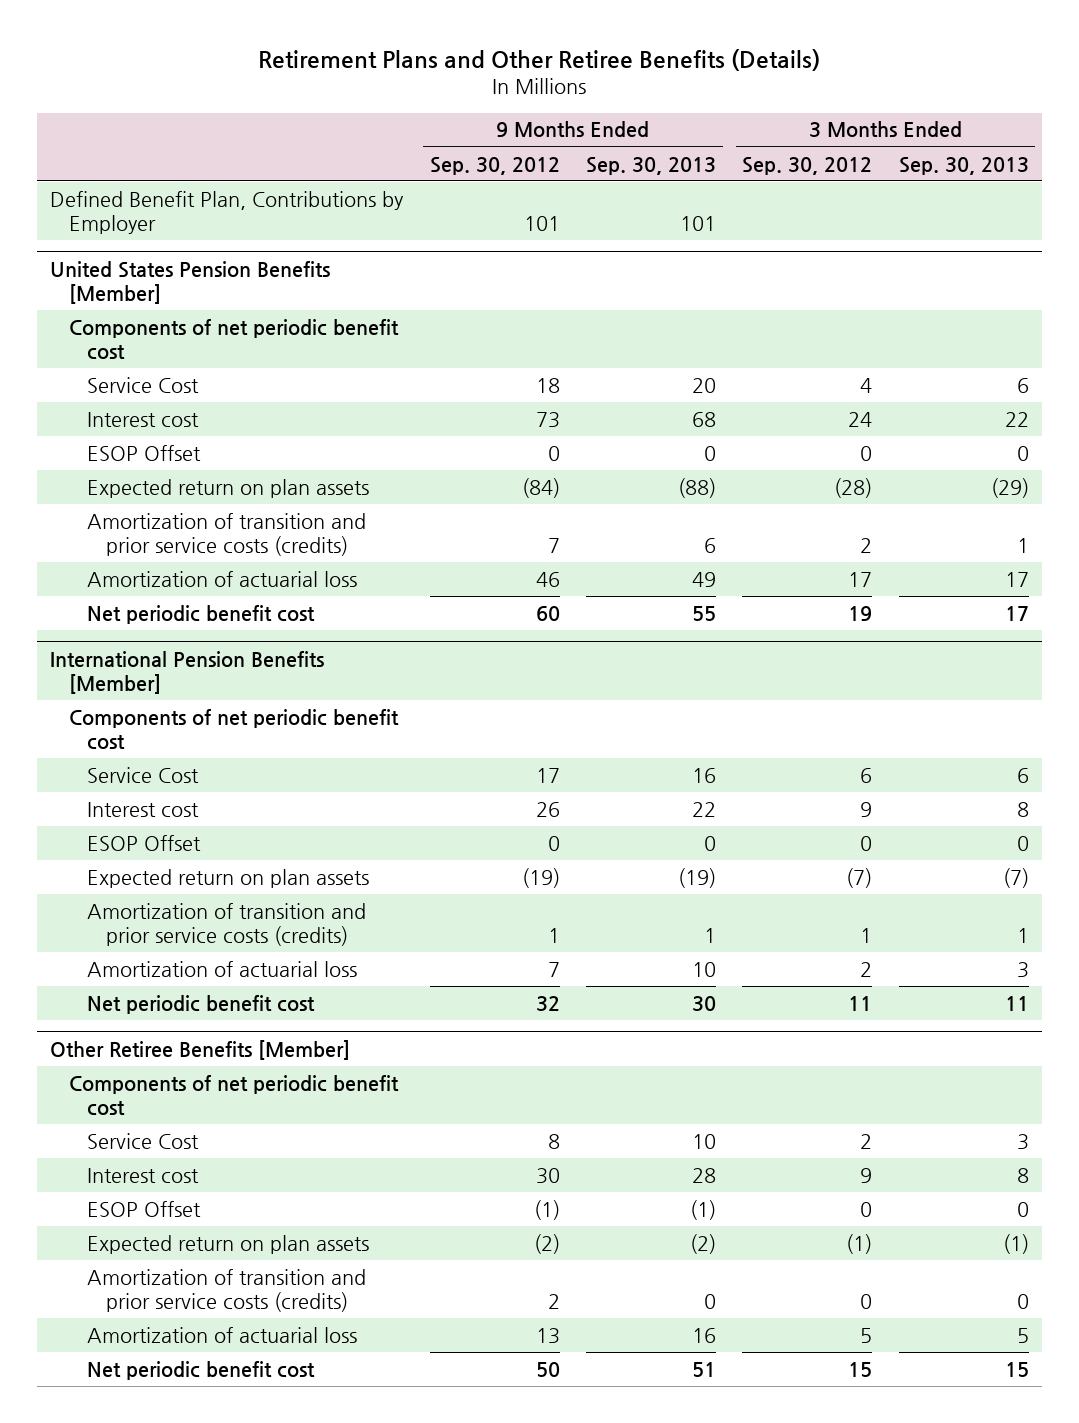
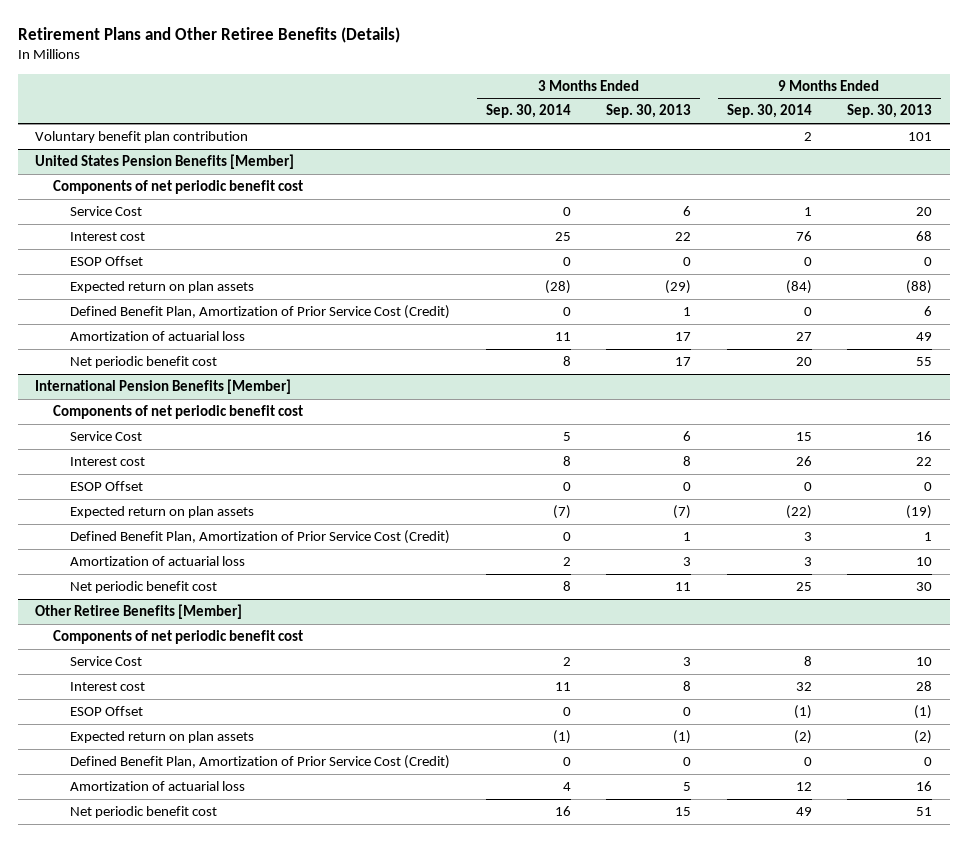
[429,156,560,175] Sep. 30, 2012 -> none
[742,156,873,175] Sep. 30, 2012 -> none
none -> [485,104,571,119] Sep. 30, 2014
none -> [726,104,812,119] Sep. 30, 2014
[50,190,405,234] Defined Benefit Plan, Contributions by Employer -> [35,131,249,144] Voluntary benefit plan contribution
[87,512,367,556] Amortization of transition and prior service costs (credits) -> [70,305,451,320] Defined Benefit Plan, Amortization of Prior Service Cost (Credit)
[87,902,367,946] Amortization of transition and prior service costs (credits) -> [70,530,451,545] Defined Benefit Plan, Amortization of Prior Service Cost (Credit)
[87,1268,367,1312] Amortization of transition and prior service costs (credits) -> [70,755,451,770] Defined Benefit Plan, Amortization of Prior Service Cost (Credit)

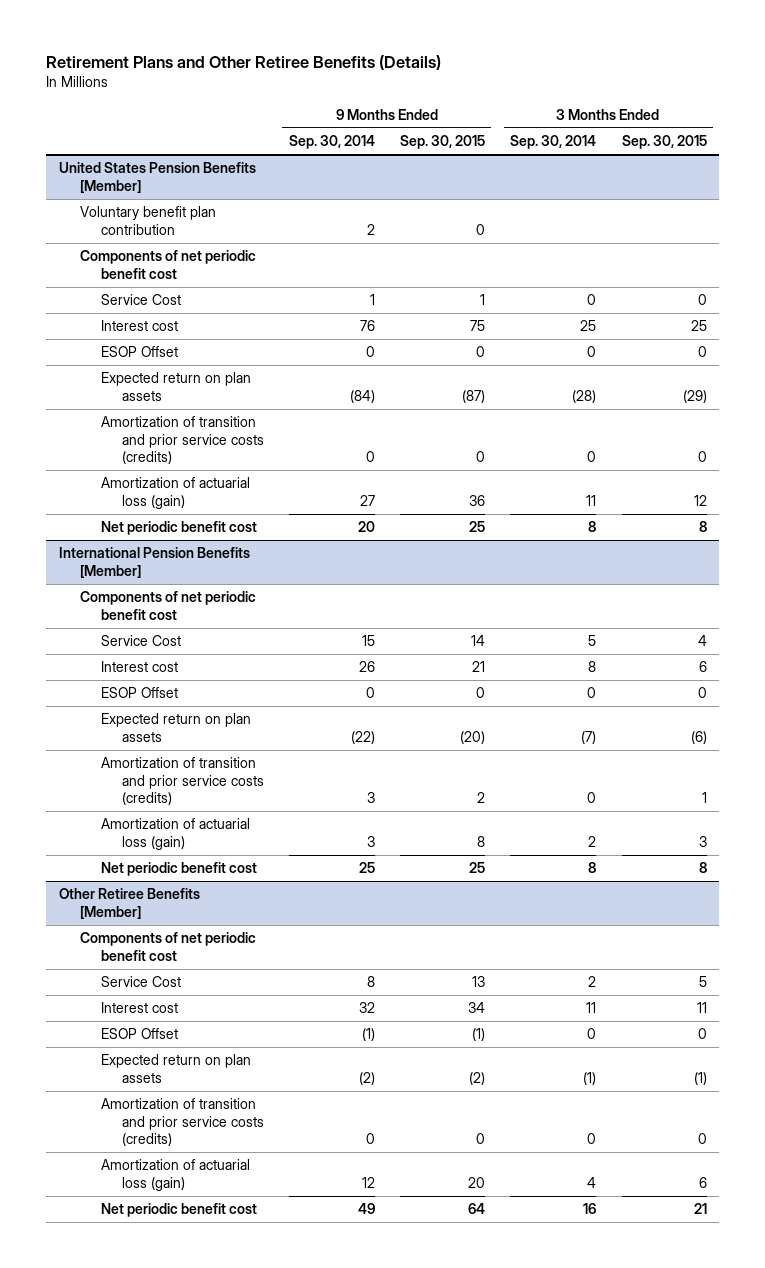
[606,104,692,119] Sep. 30, 2013 -> none
[847,104,933,119] Sep. 30, 2013 -> none
none -> [400,134,486,149] Sep. 30, 2015
none -> [621,134,707,149] Sep. 30, 2015
[35,131,249,144] Voluntary benefit plan contribution -> none
none -> [79,206,216,235] Voluntary benefit plan contribution
[70,305,451,320] Defined Benefit Plan, Amortization of Prior Service Cost (Credit) -> [100,416,264,465] Amortization of transition and prior service costs (credits)
[70,331,246,342] Amortization of actuarial loss -> [100,477,250,509] Amortization of actuarial loss (gain)
[70,530,451,545] Defined Benefit Plan, Amortization of Prior Service Cost (Credit) -> [100,757,264,806] Amortization of transition and prior service costs (credits)
[70,556,246,567] Amortization of actuarial loss -> [100,818,250,850] Amortization of actuarial loss (gain)
[70,755,451,770] Defined Benefit Plan, Amortization of Prior Service Cost (Credit) -> [100,1098,264,1147] Amortization of transition and prior service costs (credits)
[70,781,246,792] Amortization of actuarial loss -> [100,1159,250,1191] Amortization of actuarial loss (gain)

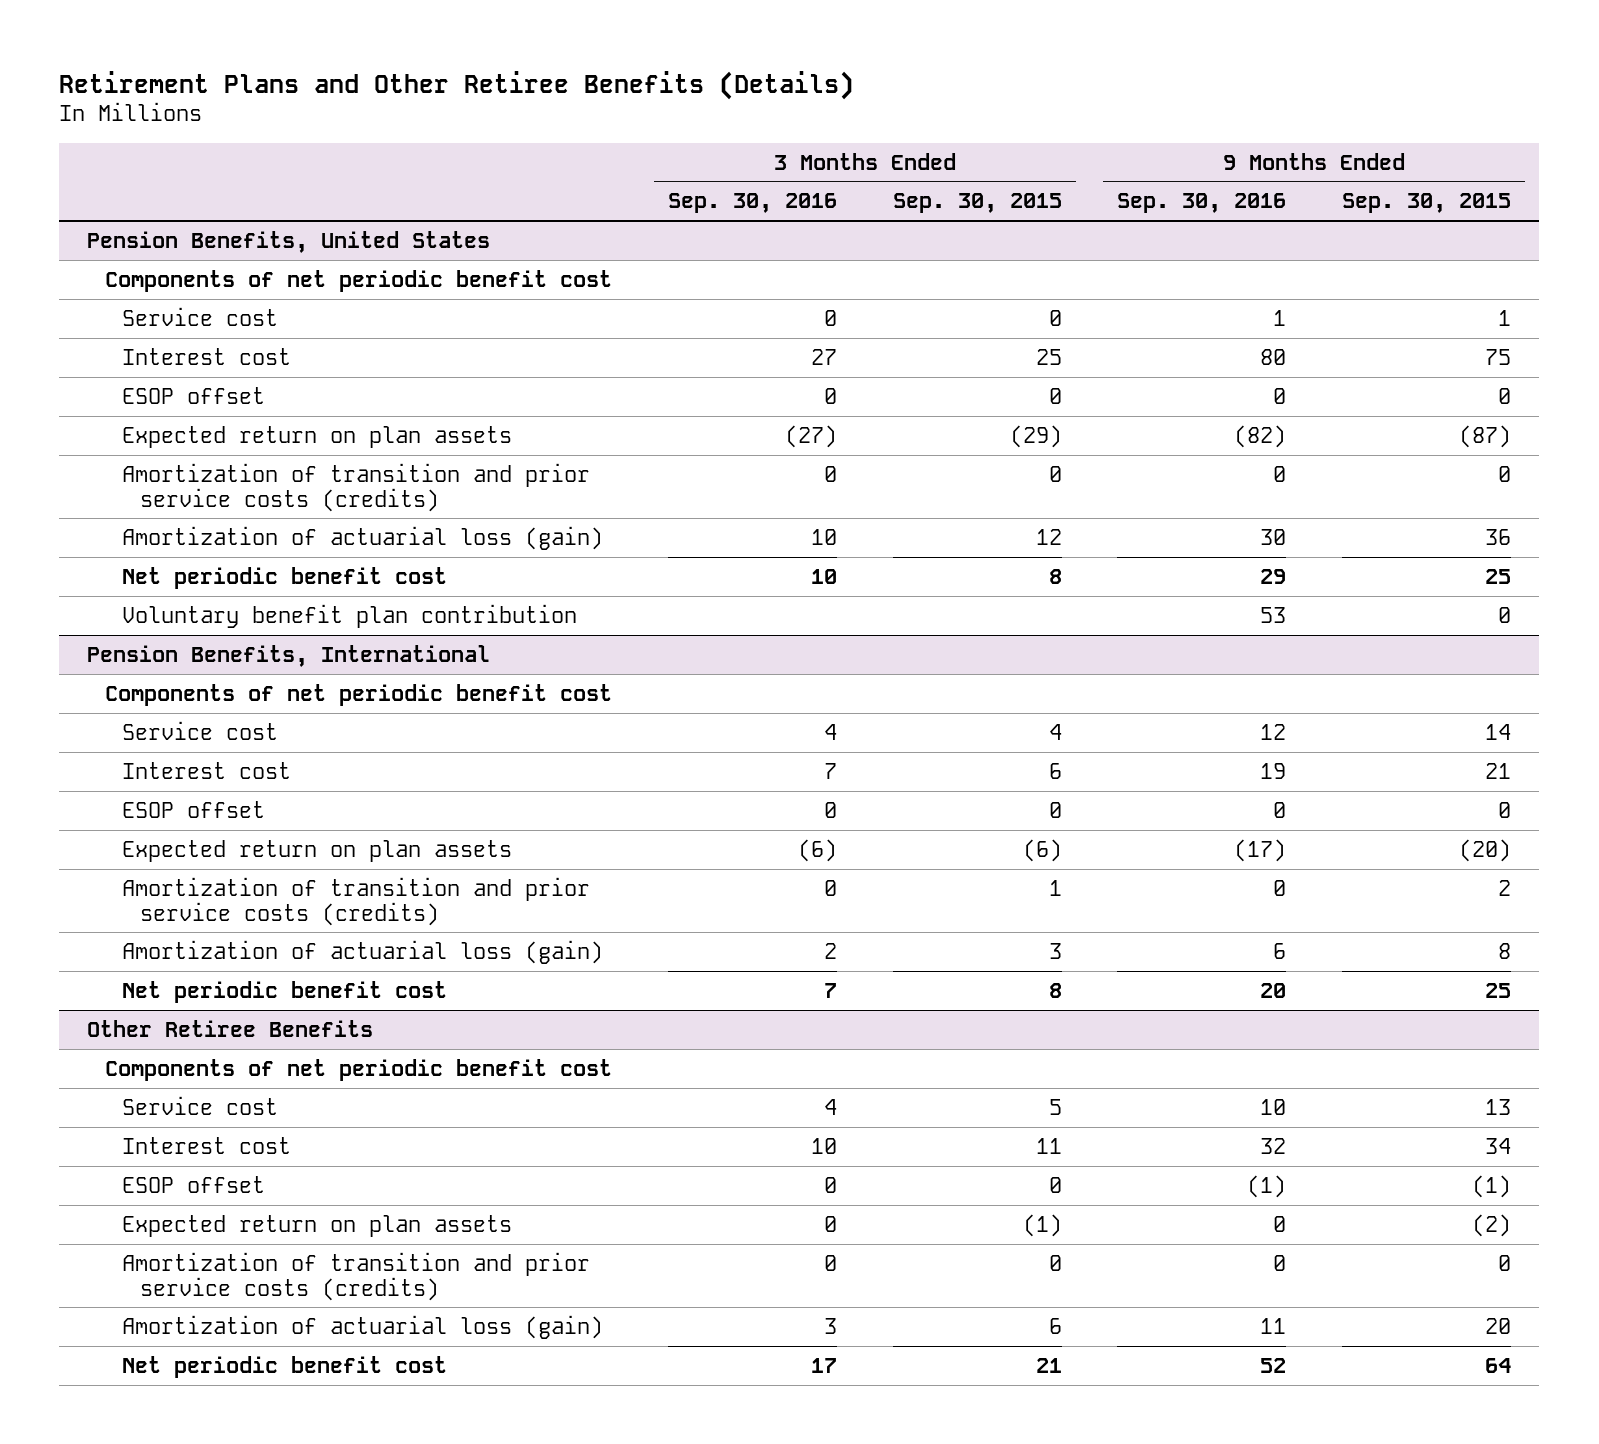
[288,134,375,149] Sep. 30, 2014 -> none
[510,134,597,149] Sep. 30, 2014 -> none
none -> [667,193,837,214] Sep. 30, 2016
none -> [1117,193,1287,214] Sep. 30, 2016
[79,206,216,235] Voluntary benefit plan contribution -> none
[58,162,256,193] United States Pension Benefits [Member] -> [87,230,491,253] Pension Benefits, United States
[100,294,181,306] Service Cost -> [122,306,279,326] Service cost
[100,346,178,358] ESOP Offset -> [122,386,266,404] ESOP offset
none -> [122,603,578,628] Voluntary benefit plan contribution
[58,547,250,578] International Pension Benefits [Member] -> [87,644,491,667] Pension Benefits, International
[100,635,181,647] Service Cost -> [122,720,279,740] Service cost
[100,687,178,699] ESOP Offset -> [122,800,266,818] ESOP offset
[58,888,200,919] Other Retiree Benefits [Member] -> [87,1019,374,1037] Other Retiree Benefits
[100,976,181,988] Service Cost -> [122,1095,279,1115] Service cost
[100,1028,178,1040] ESOP Offset -> [122,1175,266,1193] ESOP offset

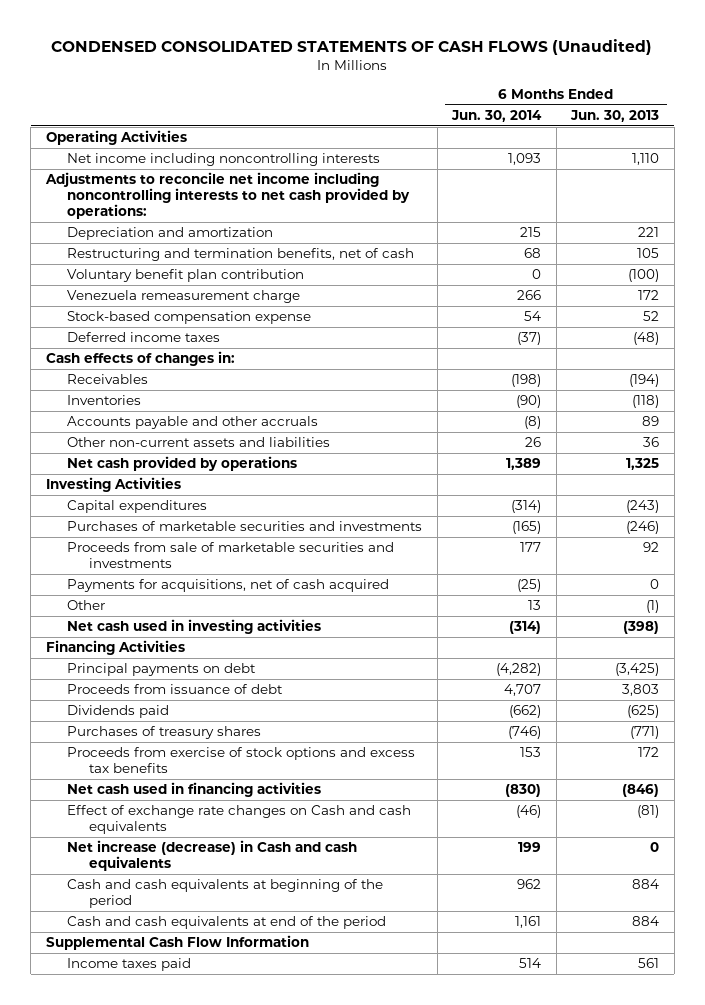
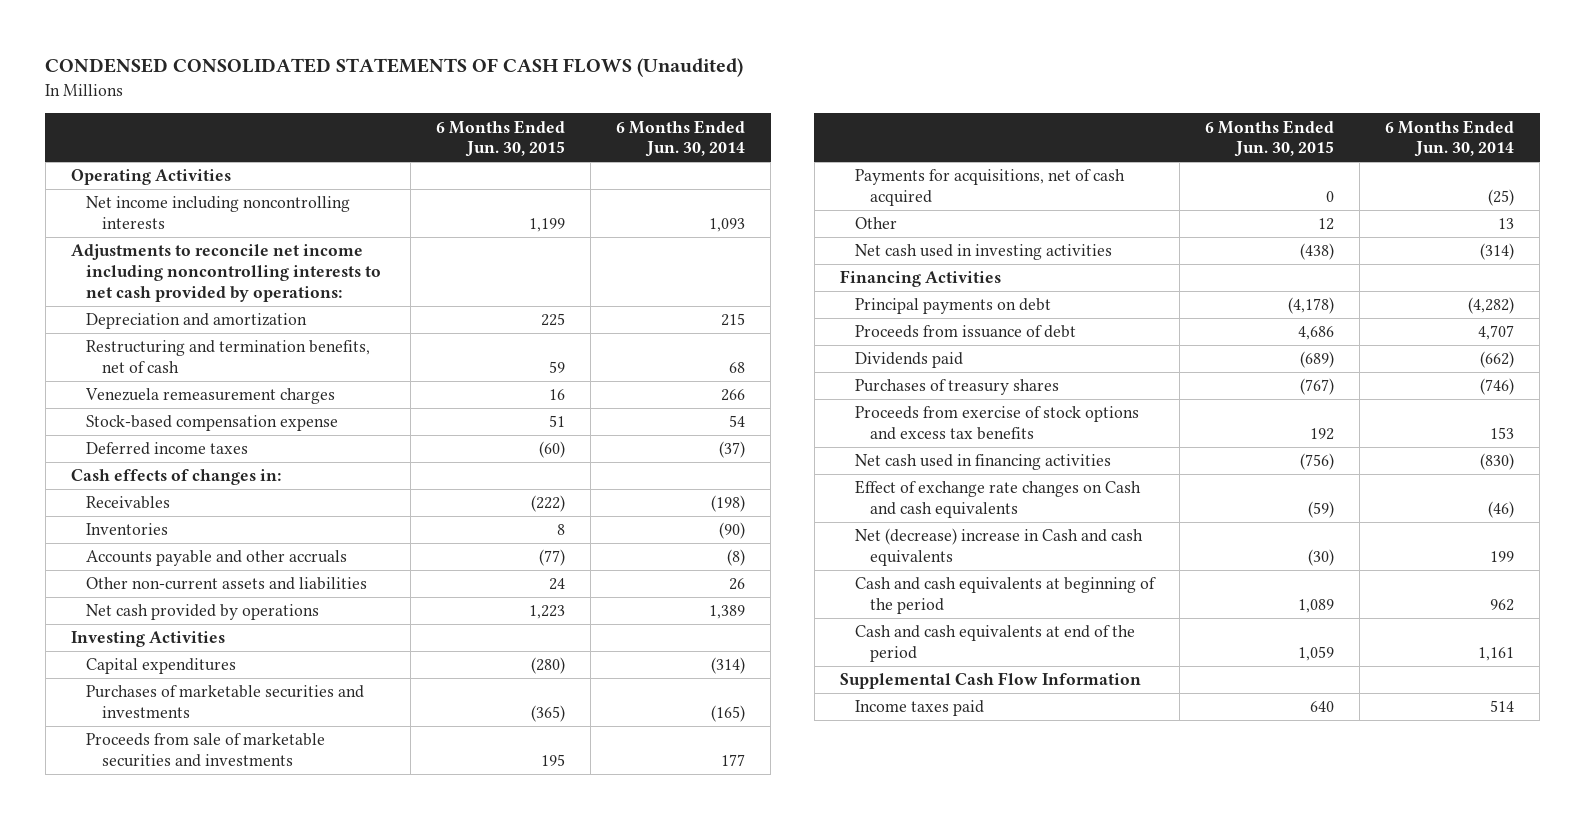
[570,109,660,122] Jun. 30, 2013 -> none
none -> [436,119,566,158] 6 Months Ended Jun. 30, 2015
[67,269,305,283] Voluntary benefit plan contribution -> none
[67,290,301,304] Venezuela remeasurement charge -> [85,388,336,405] Venezuela remeasurement charges
[67,840,358,872] Net increase (decrease) in Cash and cash equivalents -> [855,528,1144,567] Net (decrease) increase in Cash and cash equivalents

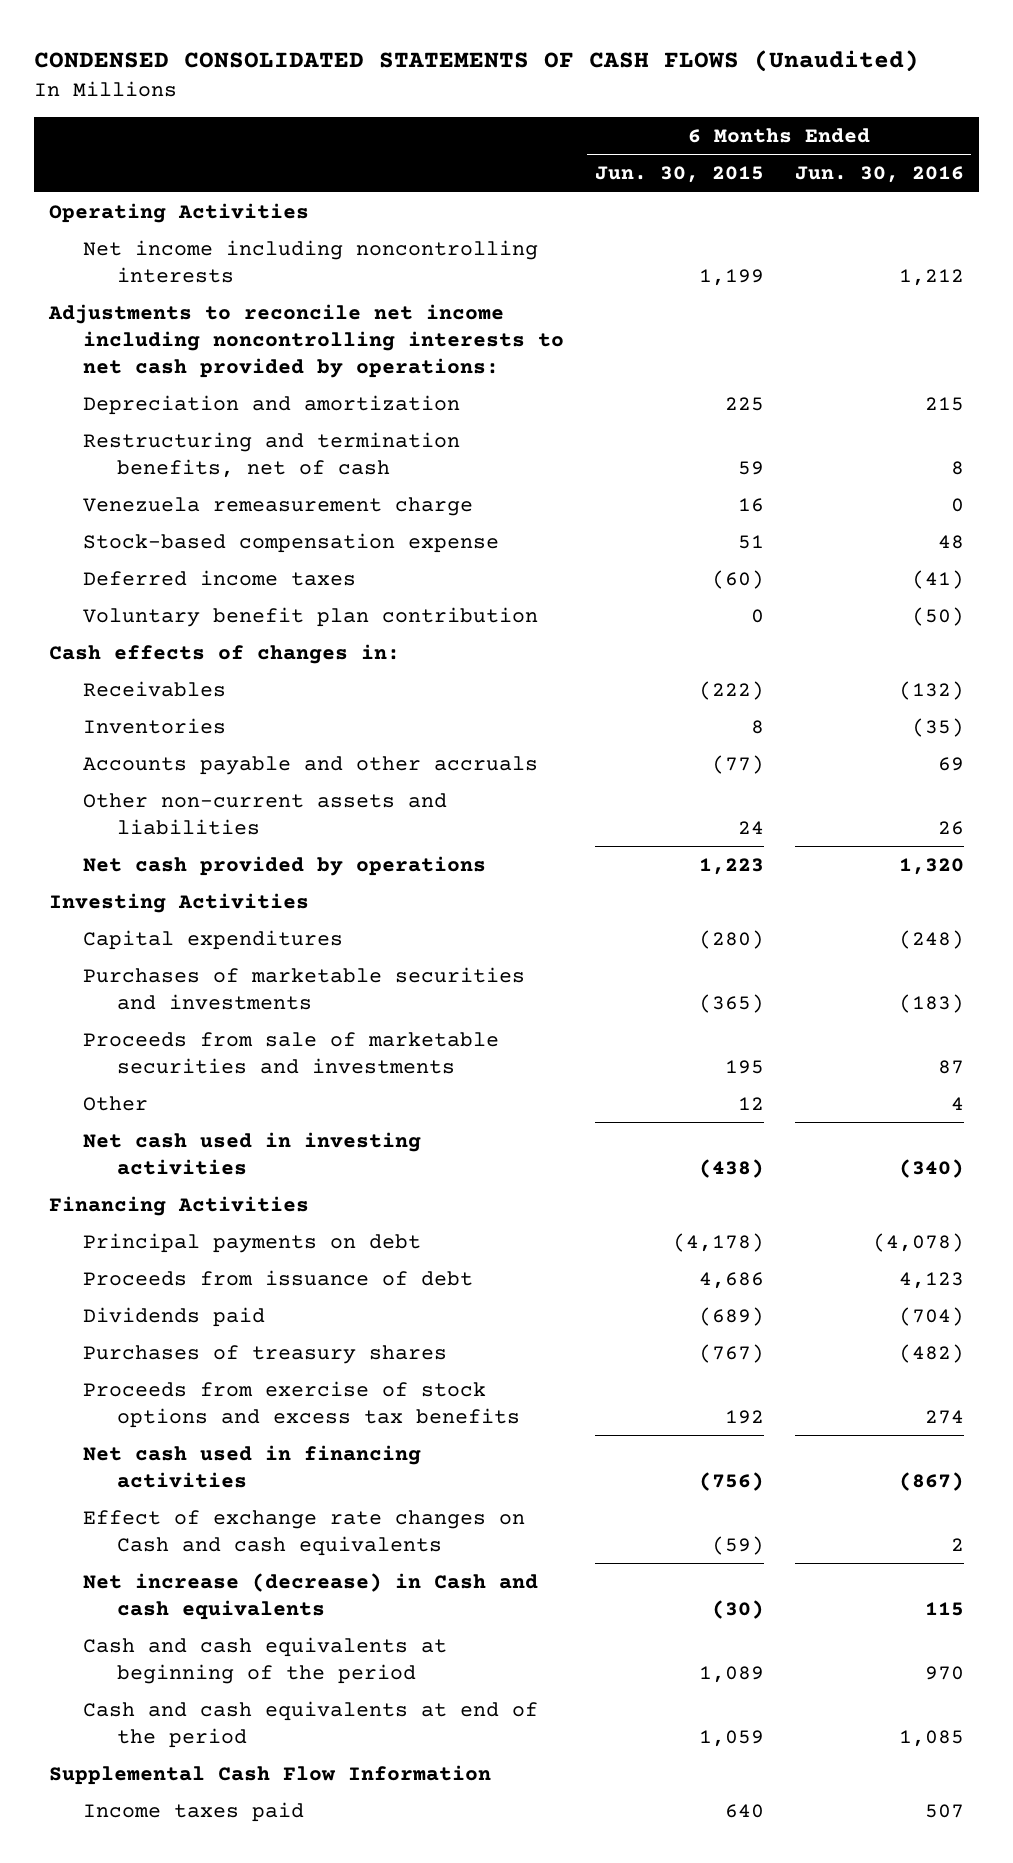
[616,119,746,158] 6 Months Ended Jun. 30, 2014 -> none
none -> [794,166,964,184] Jun. 30, 2016
[85,388,336,405] Venezuela remeasurement charges -> [82,496,473,516] Venezuela remeasurement charge
none -> [82,606,538,627] Voluntary benefit plan contribution
[855,169,1126,207] Payments for acquisitions, net of cash acquired -> none
[855,528,1144,567] Net (decrease) increase in Cash and cash equivalents -> [82,1572,538,1620] Net increase (decrease) in Cash and cash equivalents

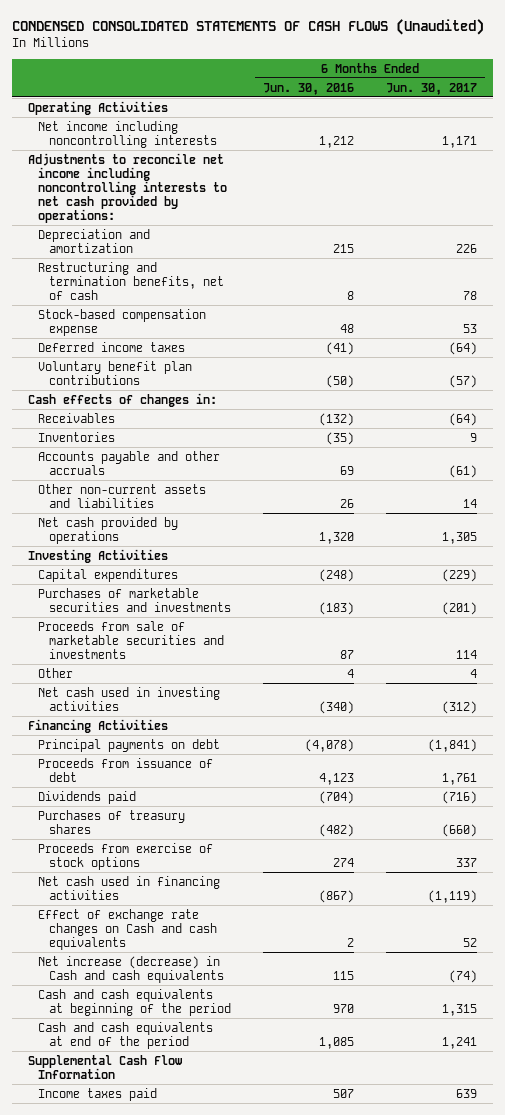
[594,166,764,184] Jun. 30, 2015 -> none
none -> [386,82,478,95] Jun. 30, 2017
[82,496,473,516] Venezuela remeasurement charge -> none
[82,606,538,627] Voluntary benefit plan contribution -> [38,360,193,385] Voluntary benefit plan contributions
[82,1380,520,1428] Proceeds from exercise of stock options and excess tax benefits -> [38,842,214,870] Proceeds from exercise of stock options

